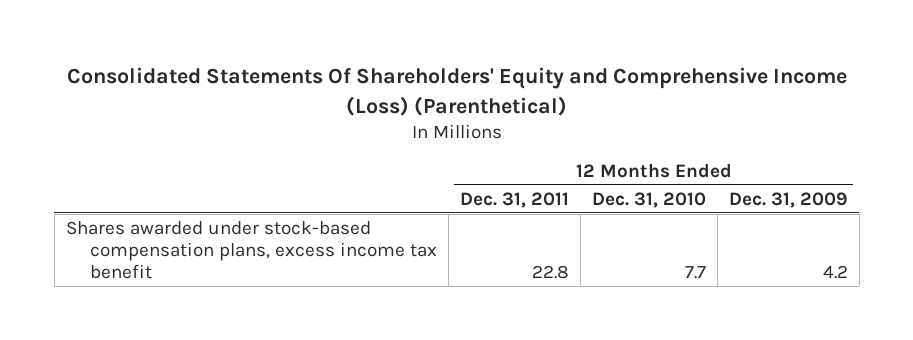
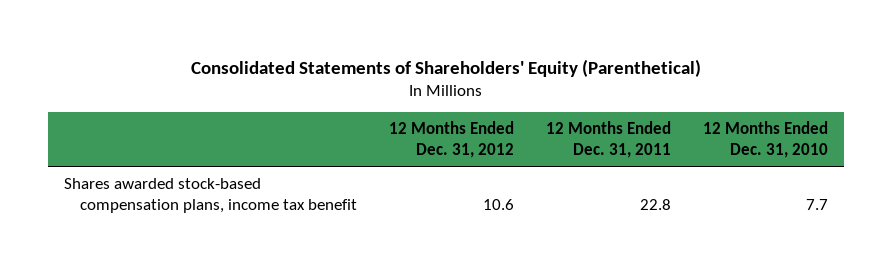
[66,67,847,116] Consolidated Statements Of Shareholders' Equity and Comprehensive Income (Loss) (Parenthetical) -> [191,58,702,77] Consolidated Statements of Shareholders' Equity (Parenthetical)
[728,191,848,208] Dec. 31, 2009 -> none
none -> [388,121,514,159] 12 Months Ended Dec. 31, 2012
[65,220,438,280] Shares awarded under stock-based compensation plans, excess income tax benefit -> [64,177,357,213] Shares awarded stock-based compensation plans, income tax benefit

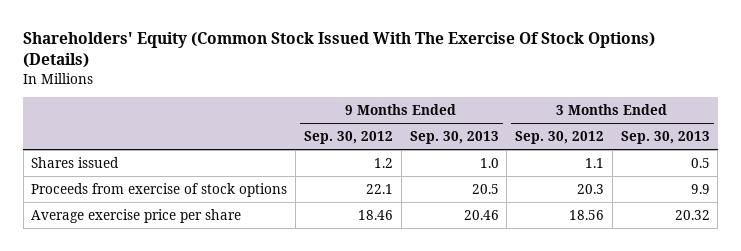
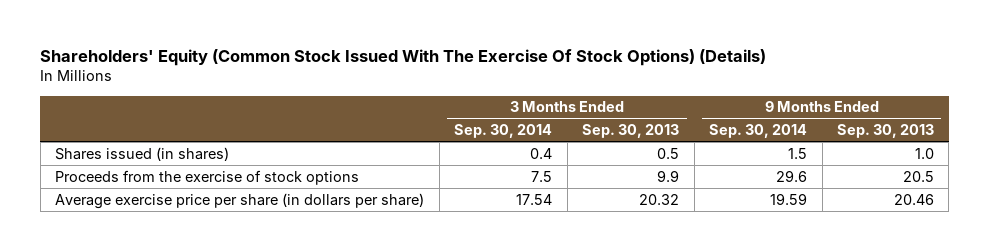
[304,131,394,145] Sep. 30, 2012 -> none
[515,131,605,145] Sep. 30, 2012 -> none
none -> [454,124,553,139] Sep. 30, 2014
none -> [709,124,808,139] Sep. 30, 2014
[31,156,120,168] Shares issued -> [55,146,230,161] Shares issued (in shares)
[31,182,288,197] Proceeds from exercise of stock options -> [55,169,360,185] Proceeds from the exercise of stock options
[31,208,242,223] Average exercise price per share -> [55,192,425,209] Average exercise price per share (in dollars per share)

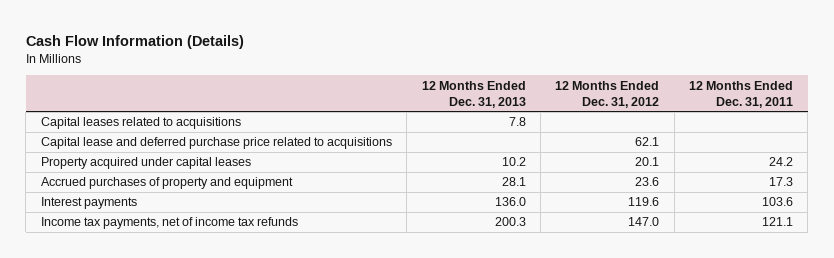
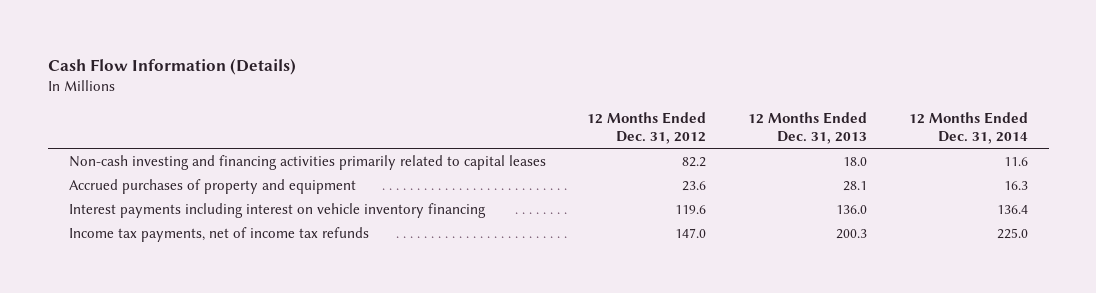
[688,80,793,108] 12 Months Ended Dec. 31, 2011 -> none
none -> [908,112,1028,145] 12 Months Ended Dec. 31, 2014
[40,117,241,130] Capital leases related to acquisitions -> none
[40,137,392,150] Capital lease and deferred purchase price related to acquisitions -> none
[40,157,251,170] Property acquired under capital leases -> none
none -> [68,154,546,170] Non-cash investing and financing activities primarily related to capital leases
[40,197,137,210] Interest payments -> [68,202,486,218] Interest payments including interest on vehicle inventory financing

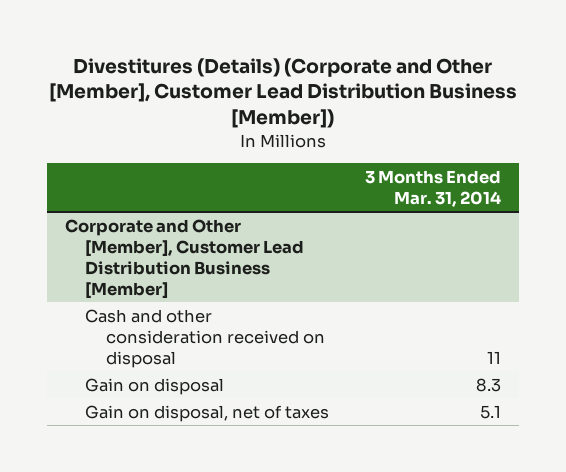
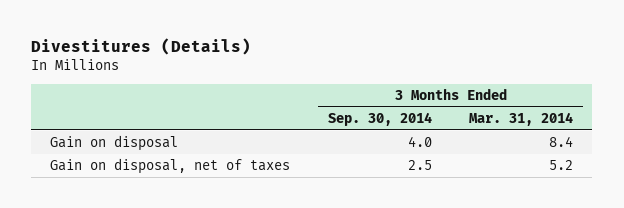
[48,57,517,129] Divestitures (Details) (Corporate and Other [Member], Customer Lead Distribution Business [Member]) -> [31,38,252,56] Divestitures (Details)
none -> [327,111,432,126] Sep. 30, 2014
[64,218,305,299] Corporate and Other [Member], Customer Lead Distribution Business [Member] -> none
[85,308,326,368] Cash and other consideration received on disposal -> none
[476,377,502,392] 8.3 -> [549,136,574,148] 8.4
[480,404,502,419] 5.1 -> [549,160,574,171] 5.2

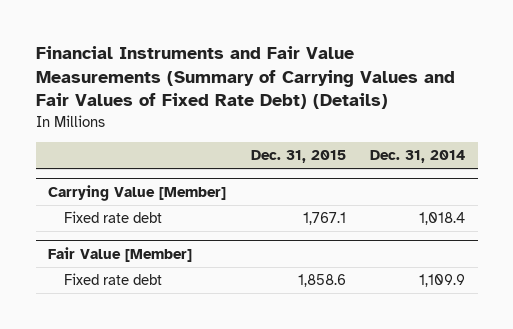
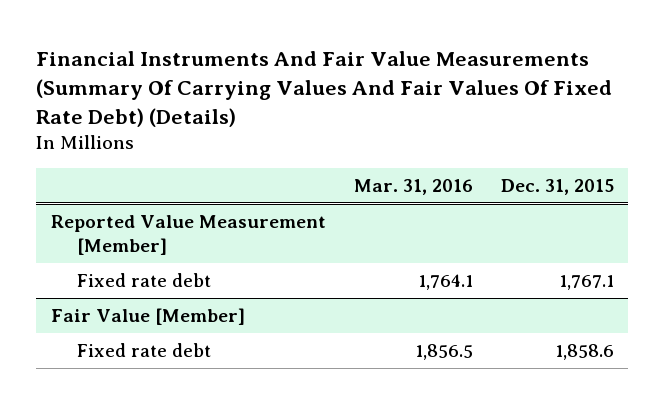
[35,46,455,110] Financial Instruments and Fair Value Measurements (Summary of Carrying Values and Fair Values of Fixed Rate Debt) (Details) -> [36,50,613,128] Financial Instruments And Fair Value Measurements (Summary Of Carrying Values And Fair Values Of Fixed Rate Debt) (Details)
[370,150,466,164] Dec. 31, 2014 -> none
none -> [353,179,473,196] Mar. 31, 2016
[48,184,227,201] Carrying Value [Member] -> [50,214,326,256] Reported Value Measurement [Member]

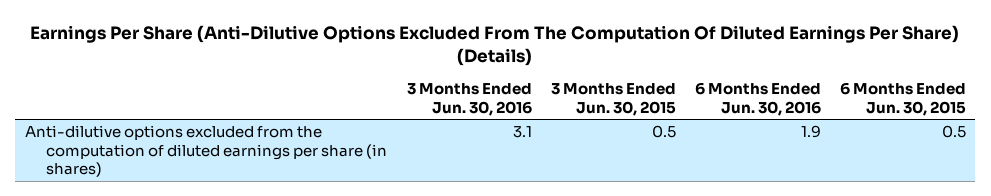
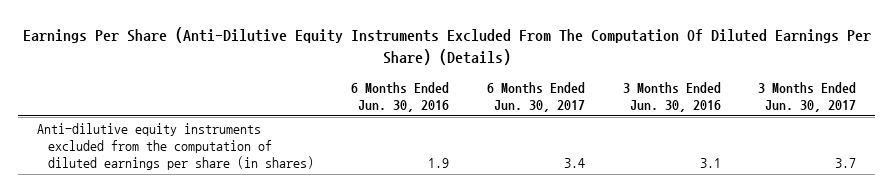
[30,24,960,66] Earnings Per Share (Anti-Dilutive Options Excluded From The Computation Of Diluted Earnings Per Share) (Details) -> [22,27,871,66] Earnings Per Share (Anti-Dilutive Equity Instruments Excluded From The Computation Of Diluted Earnings Per Share) (Details)
[550,83,676,116] 3 Months Ended Jun. 30, 2015 -> none
[839,82,966,116] 6 Months Ended Jun. 30, 2015 -> none
none -> [487,82,586,113] 6 Months Ended Jun. 30, 2017
none -> [758,82,857,113] 3 Months Ended Jun. 30, 2017
[24,125,388,178] Anti-dilutive options excluded from the computation of diluted earnings per share (in shares) -> [37,122,314,171] Anti-dilutive equity instruments excluded from the computation of diluted earnings per share (in shares)

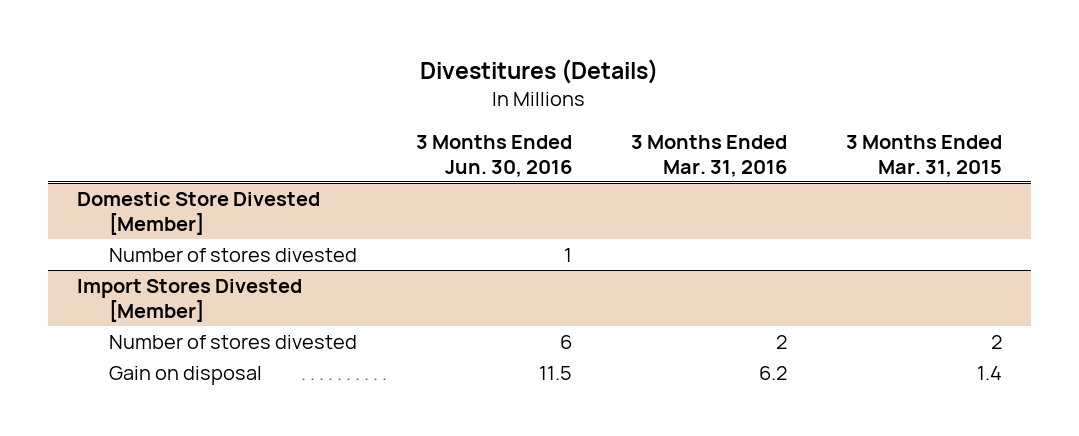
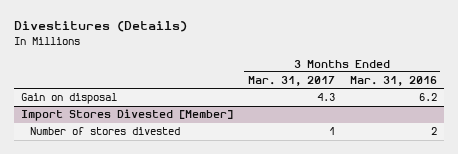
[415,134,572,177] 3 Months Ended Jun. 30, 2016 -> none
[845,134,1002,177] 3 Months Ended Mar. 31, 2015 -> none
none -> [248,76,336,87] Mar. 31, 2017
[77,191,321,235] Domestic Store Divested [Member] -> none
[109,247,358,262] Number of stores divested -> none
none -> [21,93,118,105] Gain on disposal
[109,365,263,385] Gain on disposal -> none

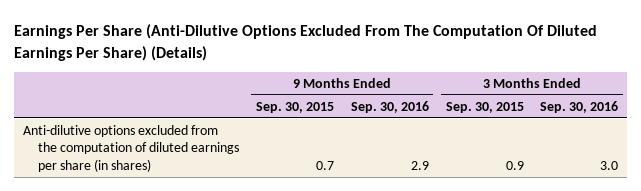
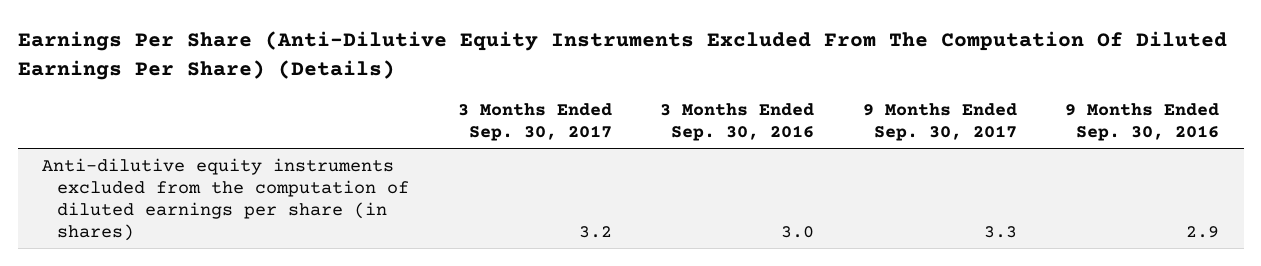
[14,24,598,61] Earnings Per Share (Anti-Dilutive Options Excluded From The Computation Of Diluted Earnings Per Share) (Details) -> [17,31,1227,81] Earnings Per Share (Anti-Dilutive Equity Instruments Excluded From The Computation Of Diluted Earnings Per Share) (Details)
[255,101,334,113] Sep. 30, 2015 -> none
[445,101,524,113] Sep. 30, 2015 -> none
none -> [457,103,612,142] 3 Months Ended Sep. 30, 2017
none -> [862,103,1017,142] 9 Months Ended Sep. 30, 2017
[22,125,239,172] Anti-dilutive options excluded from the computation of diluted earnings per share (in shares) -> [41,157,410,241] Anti-dilutive equity instruments excluded from the computation of diluted earnings per share (in shares)

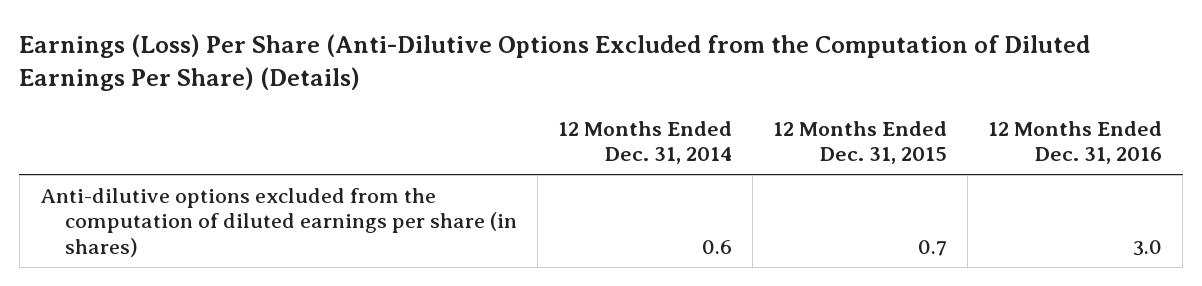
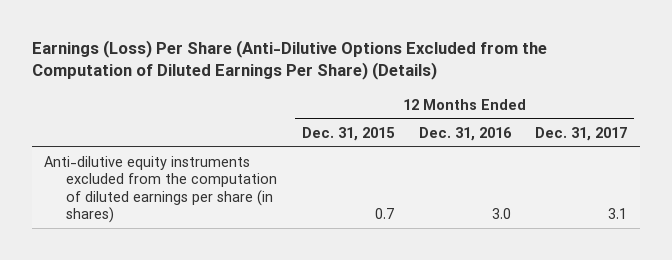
[557,120,732,165] 12 Months Ended Dec. 31, 2014 -> none
none -> [535,126,628,141] Dec. 31, 2017
[39,188,517,257] Anti-dilutive options excluded from the computation of diluted earnings per share (in shares) -> [44,156,277,223] Anti-dilutive equity instruments excluded from the computation of diluted earnings per share (in shares)

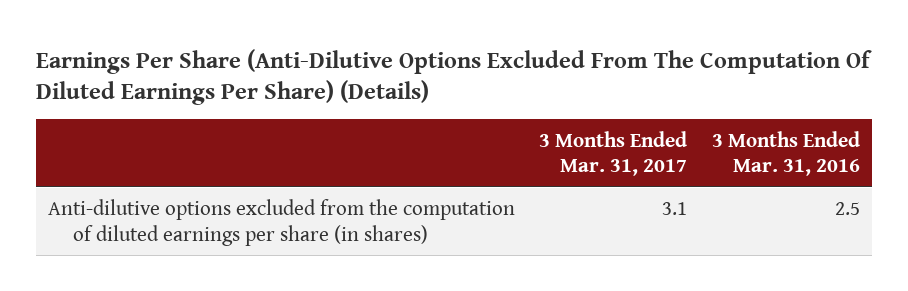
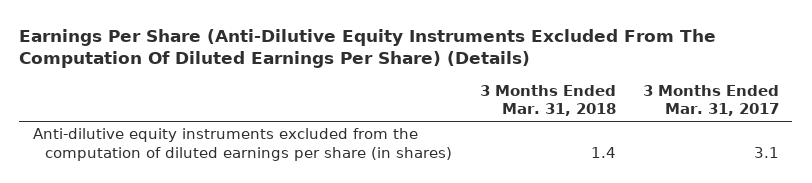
[36,48,873,106] Earnings Per Share (Anti-Dilutive Options Excluded From The Computation Of Diluted Earnings Per Share) (Details) -> [19,28,717,69] Earnings Per Share (Anti-Dilutive Equity Instruments Excluded From The Computation Of Diluted Earnings Per Share) (Details)
[711,130,860,177] 3 Months Ended Mar. 31, 2016 -> none
none -> [479,85,616,117] 3 Months Ended Mar. 31, 2018
[48,199,516,246] Anti-dilutive options excluded from the computation of diluted earnings per share (in shares) -> [32,128,453,161] Anti-dilutive equity instruments excluded from the computation of diluted earnings per share (in shares)

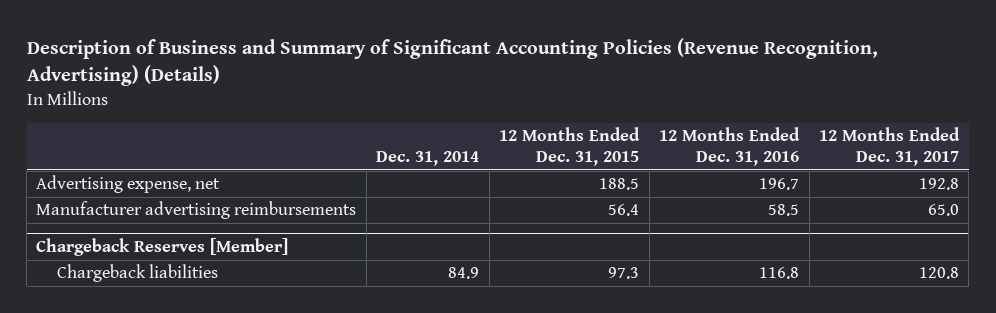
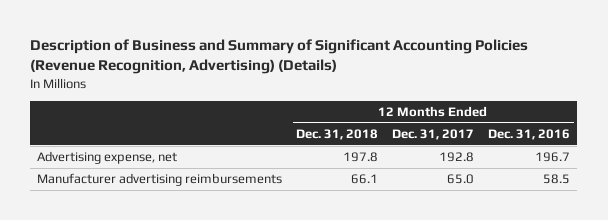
[376,151,480,167] Dec. 31, 2014 -> none
[499,126,641,167] 12 Months Ended Dec. 31, 2015 -> none
none -> [296,128,379,140] Dec. 31, 2018
[36,238,289,257] Chargeback Reserves [Member] -> none
[56,264,218,283] Chargeback liabilities -> none

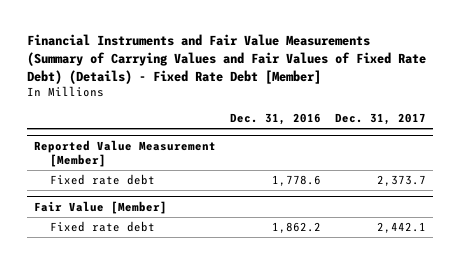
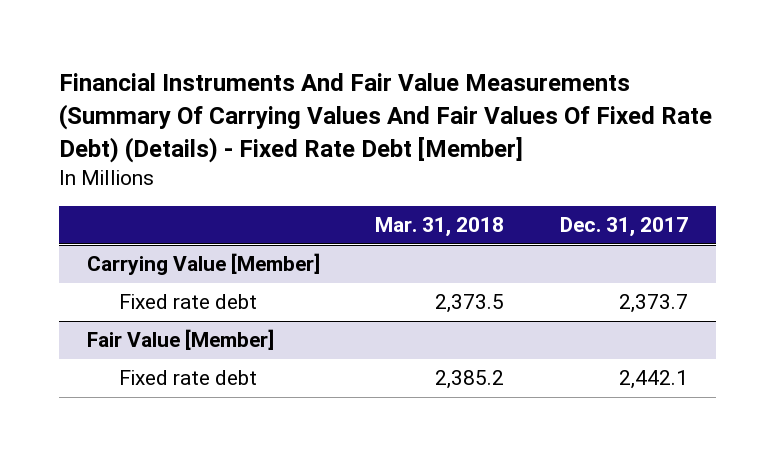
[27,34,427,84] Financial Instruments and Fair Value Measurements (Summary of Carrying Values and Fair Values of Fixed Rate Debt) (Details) - Fixed Rate Debt [Member] -> [58,73,712,163] Financial Instruments And Fair Value Measurements (Summary Of Carrying Values And Fair Values Of Fixed Rate Debt) (Details) - Fixed Rate Debt [Member]
[230,112,322,125] Dec. 31, 2016 -> none
none -> [375,217,505,238] Mar. 31, 2018
[34,139,217,167] Reported Value Measurement [Member] -> [86,253,320,276] Carrying Value [Member]

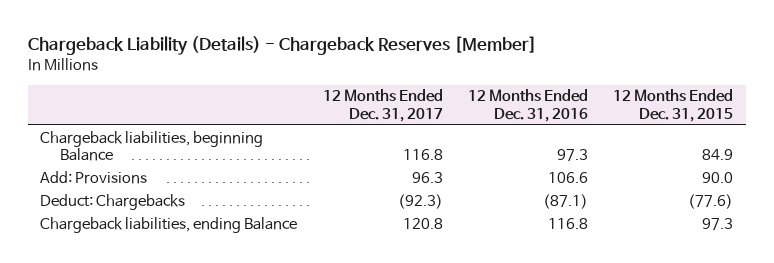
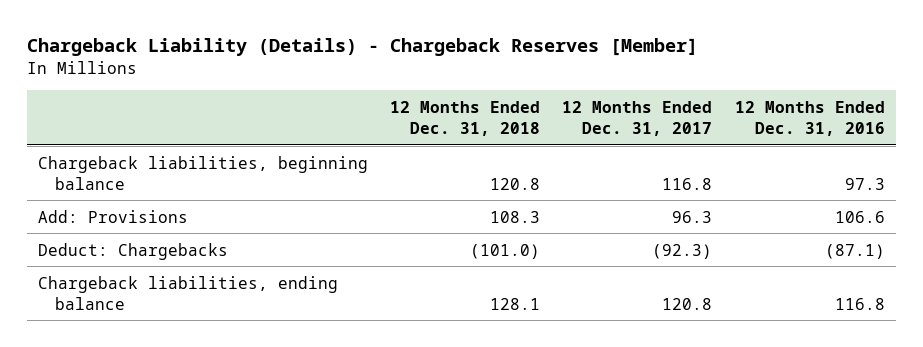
[613,89,734,122] 12 Months Ended Dec. 31, 2015 -> none
none -> [390,100,541,136] 12 Months Ended Dec. 31, 2018
[40,130,264,161] Chargeback liabilities, beginning Balance -> [38,155,369,190] Chargeback liabilities, beginning balance
[40,216,298,233] Chargeback liabilities, ending Balance -> [38,275,339,310] Chargeback liabilities, ending balance

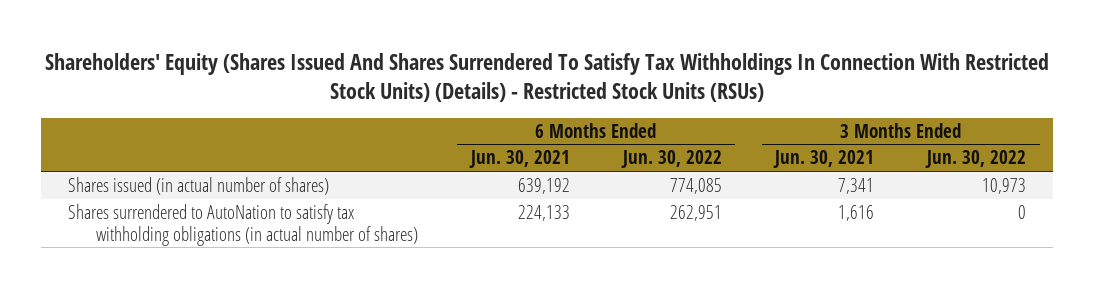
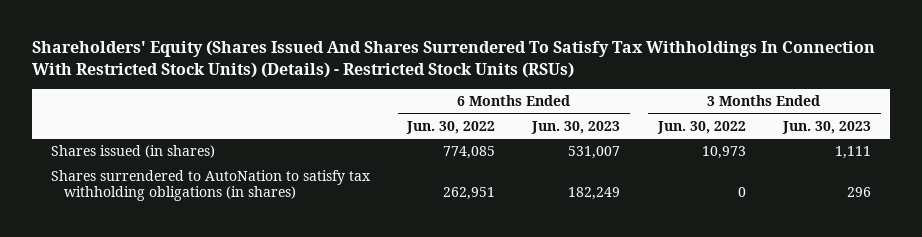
[468,150,570,169] Jun. 30, 2021 -> none
[773,150,875,169] Jun. 30, 2021 -> none
none -> [531,120,621,134] Jun. 30, 2023
none -> [782,120,872,134] Jun. 30, 2023
[67,176,329,195] Shares issued (in actual number of shares) -> [50,145,215,159] Shares issued (in shares)
[67,203,418,246] Shares surrendered to AutoNation to satisfy tax withholding obligations (in actual number of shares) -> [50,170,371,202] Shares surrendered to AutoNation to satisfy tax withholding obligations (in shares)

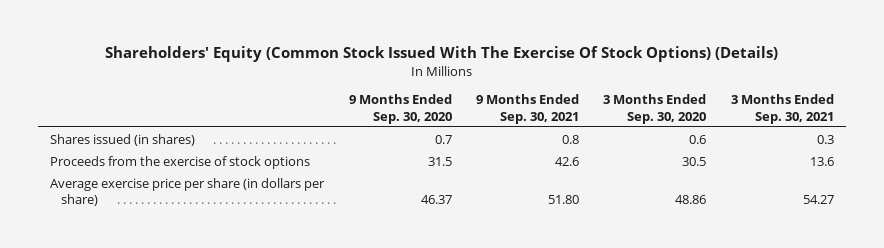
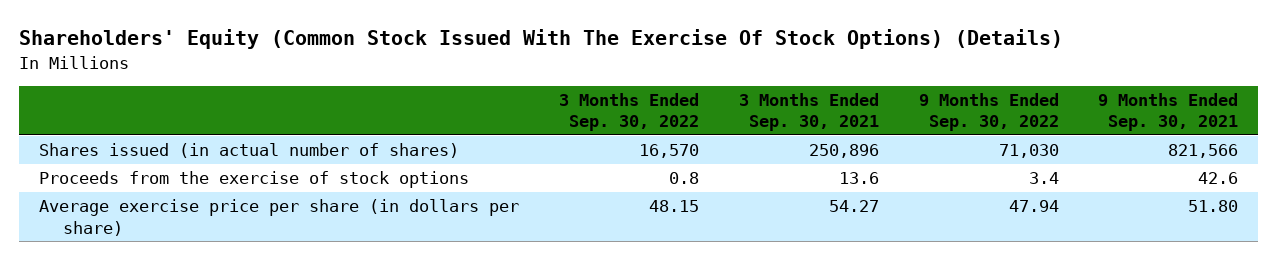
[348,94,452,124] 9 Months Ended Sep. 30, 2020 -> none
[603,94,707,124] 3 Months Ended Sep. 30, 2020 -> none
none -> [558,92,699,132] 3 Months Ended Sep. 30, 2022
none -> [918,92,1059,132] 9 Months Ended Sep. 30, 2022
[50,133,196,146] Shares issued (in shares) -> [38,143,459,159] Shares issued (in actual number of shares)
[561,134,579,144] 0.8 -> [1168,144,1239,159] 821,566
[816,134,834,144] 0.3 -> [808,144,879,159] 250,896

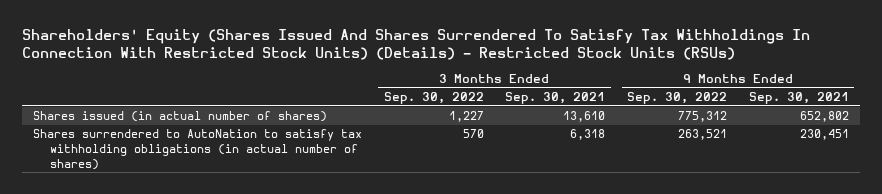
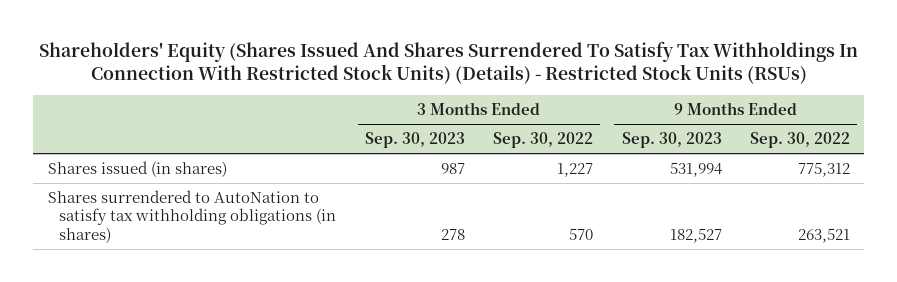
[505,92,606,105] Sep. 30, 2021 -> none
[748,92,849,105] Sep. 30, 2021 -> none
none -> [364,132,465,149] Sep. 30, 2023
none -> [621,132,722,149] Sep. 30, 2023
[32,111,327,123] Shares issued (in actual number of shares) -> [47,160,227,177] Shares issued (in shares)
[32,129,362,170] Shares surrendered to AutoNation to satisfy tax withholding obligations (in actual number of shares) -> [47,189,337,243] Shares surrendered to AutoNation to satisfy tax withholding obligations (in shares)

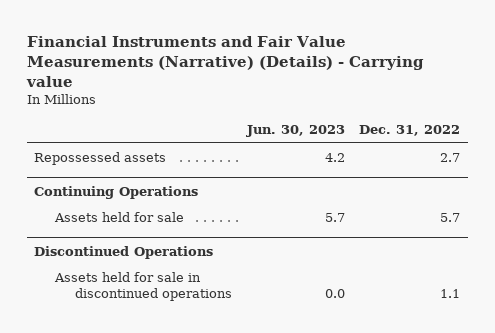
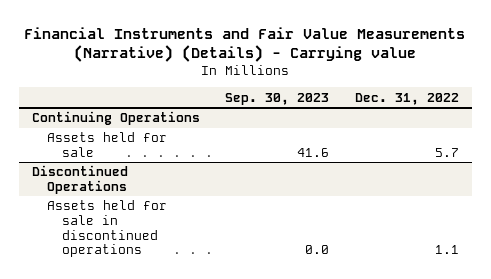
[245,125,345,138] Jun. 30, 2023 -> none
none -> [225,92,330,105] Sep. 30, 2023
[34,151,167,165] Repossessed assets -> none

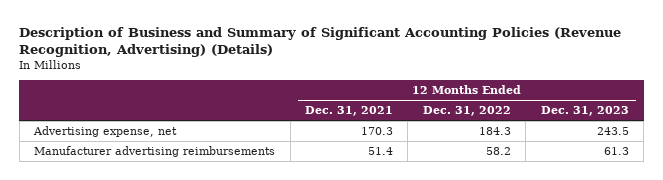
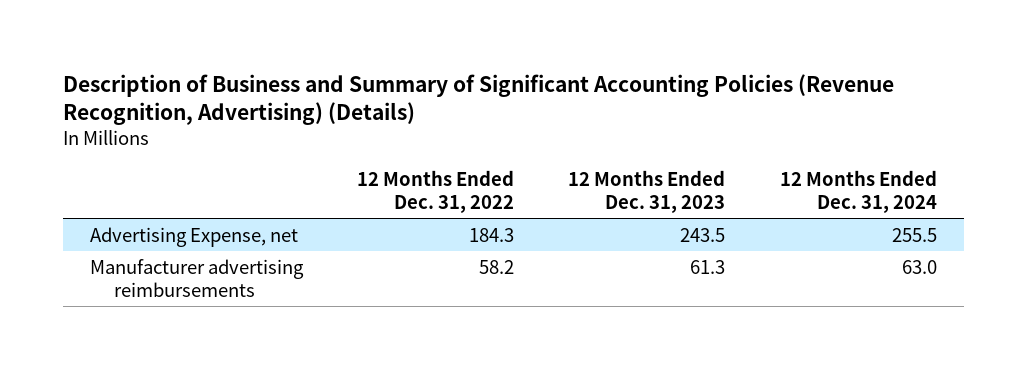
[305,106,394,117] Dec. 31, 2021 -> none
none -> [779,169,937,214] 12 Months Ended Dec. 31, 2024
[33,126,178,138] Advertising expense, net -> [90,226,299,247] Advertising Expense, net

